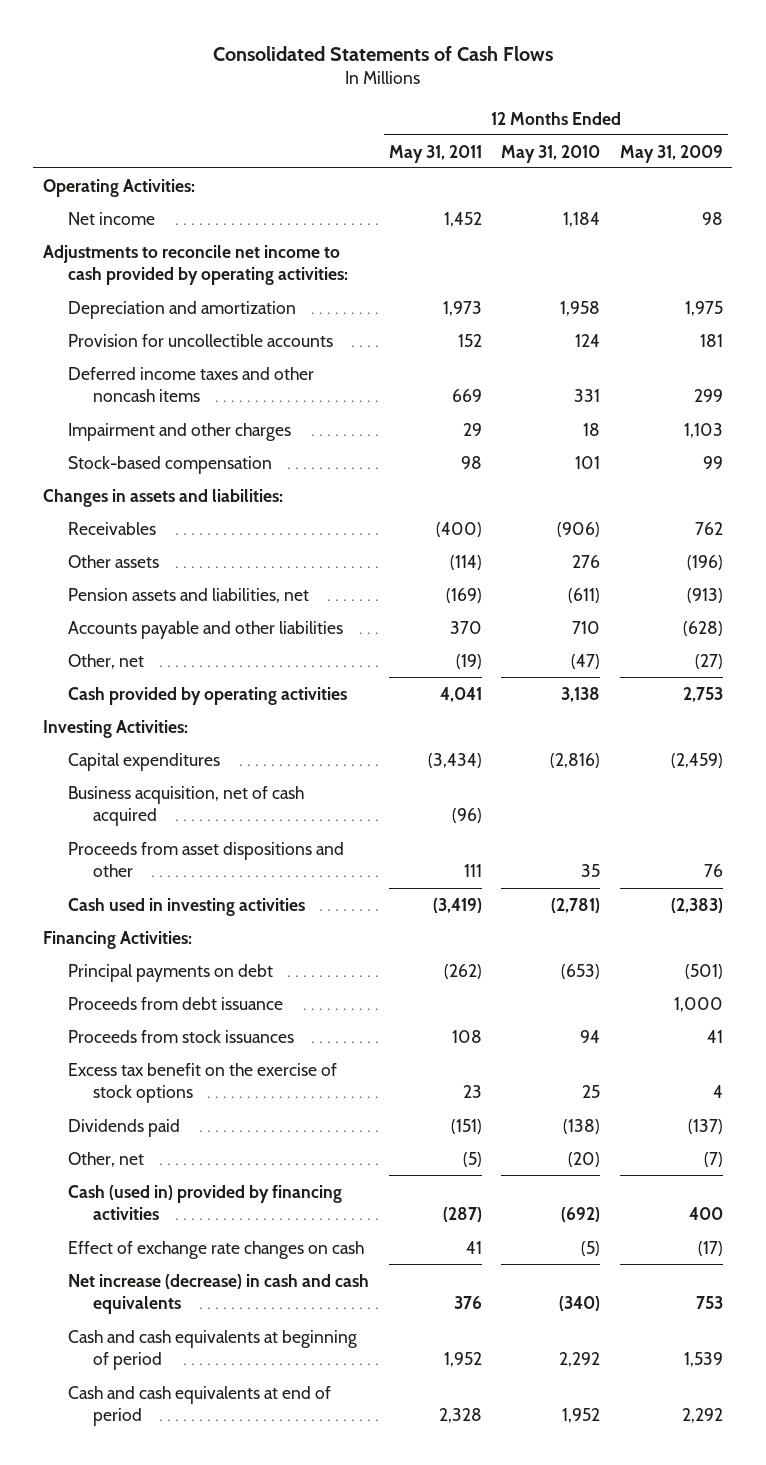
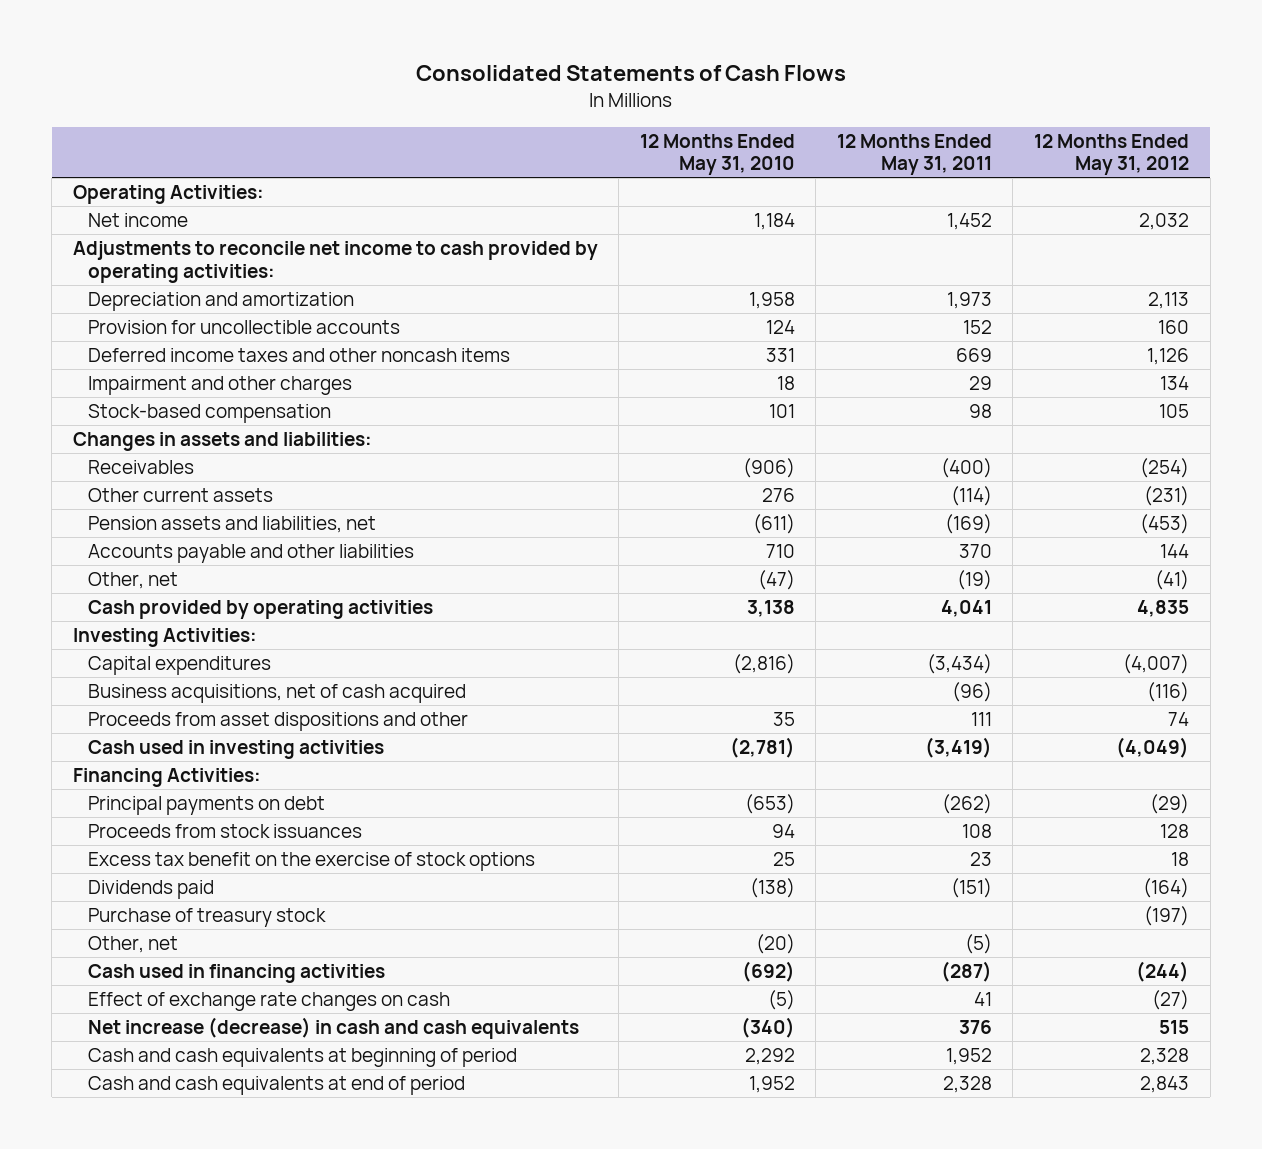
[619,144,723,163] May 31, 2009 -> none
none -> [1033,133,1189,176] 12 Months Ended May 31, 2012
[68,554,160,568] Other assets -> [87,488,273,503] Other current assets
[68,785,305,827] Business acquisition, net of cash acquired -> [87,684,466,704] Business acquisitions, net of cash acquired
[68,996,284,1010] Proceeds from debt issuance -> none
none -> [87,908,326,928] Purchase of treasury stock
[68,1184,343,1221] Cash (used in) provided by financing activities -> [87,964,385,984] Cash used in financing activities

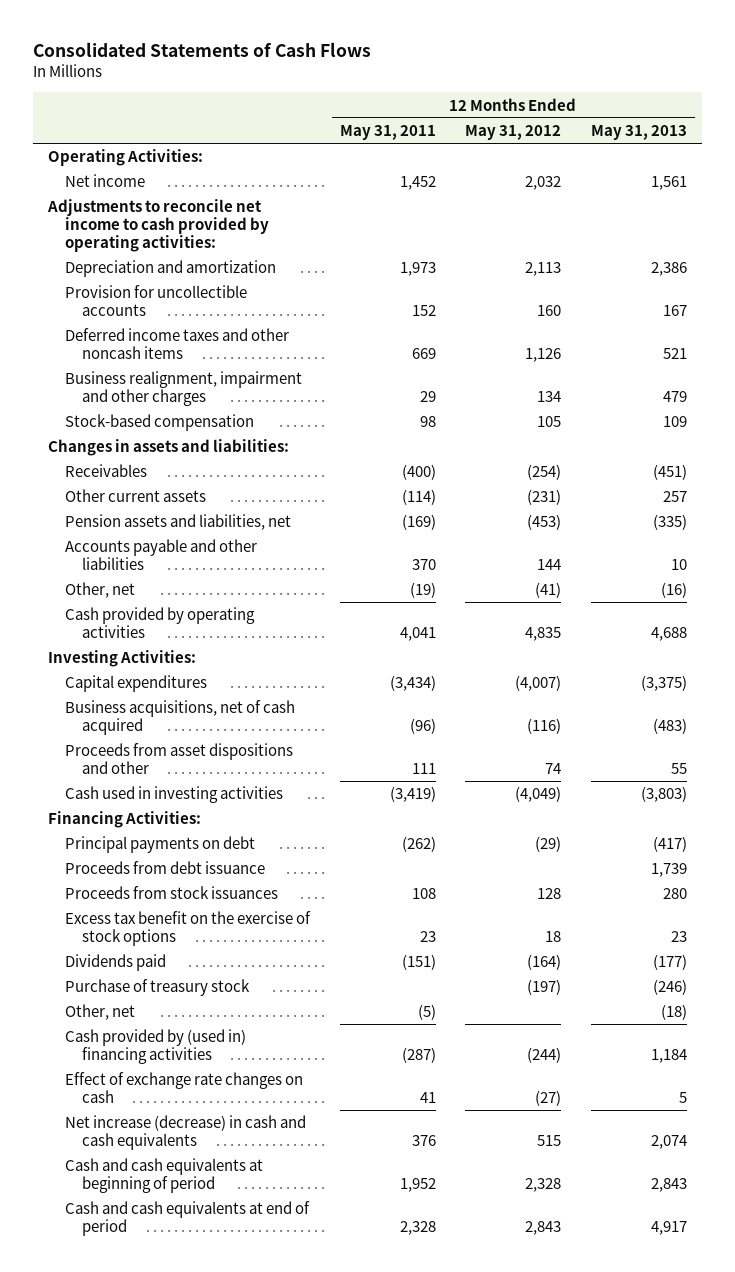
[639,133,795,176] 12 Months Ended May 31, 2010 -> none
none -> [591,124,688,140] May 31, 2013
[87,376,352,396] Impairment and other charges -> [64,371,302,407] Business realignment, impairment and other charges
none -> [64,861,265,875] Proceeds from debt issuance
[87,964,385,984] Cash used in financing activities -> [64,1029,246,1065] Cash provided by (used in) financing activities

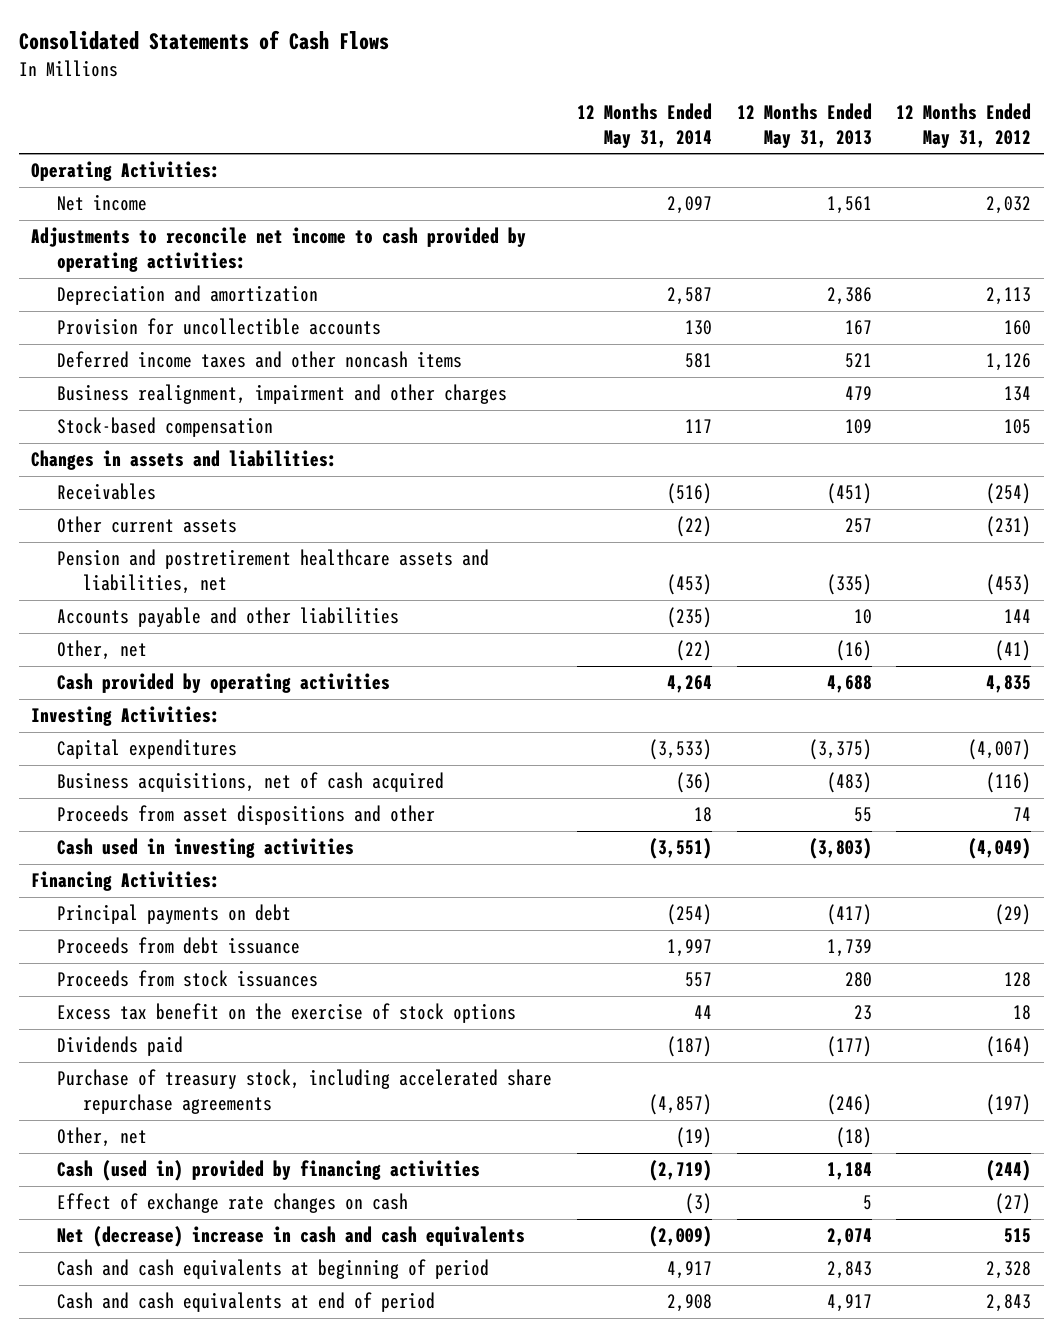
[339,124,436,140] May 31, 2011 -> none
none -> [576,102,712,148] 12 Months Ended May 31, 2014
[64,514,291,531] Pension assets and liabilities, net -> [56,549,489,595] Pension and postretirement healthcare assets and liabilities, net
[64,979,250,997] Purchase of treasury stock -> [56,1069,552,1115] Purchase of treasury stock, including accelerated share repurchase agreements
[64,1029,246,1065] Cash provided by (used in) financing activities -> [56,1160,480,1182] Cash (used in) provided by financing activities
[64,1115,306,1151] Net increase (decrease) in cash and cash equivalents -> [56,1226,525,1248] Net (decrease) increase in cash and cash equivalents

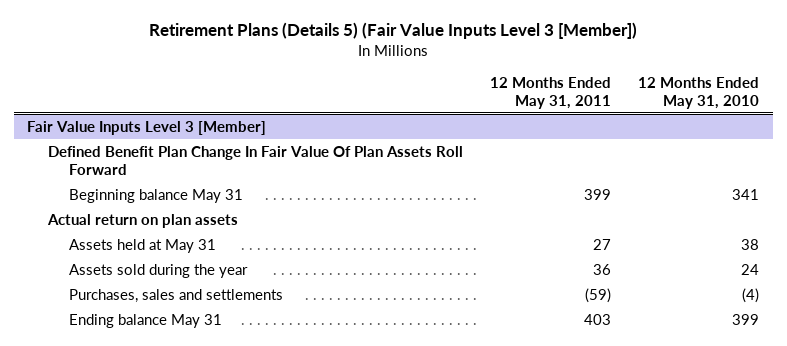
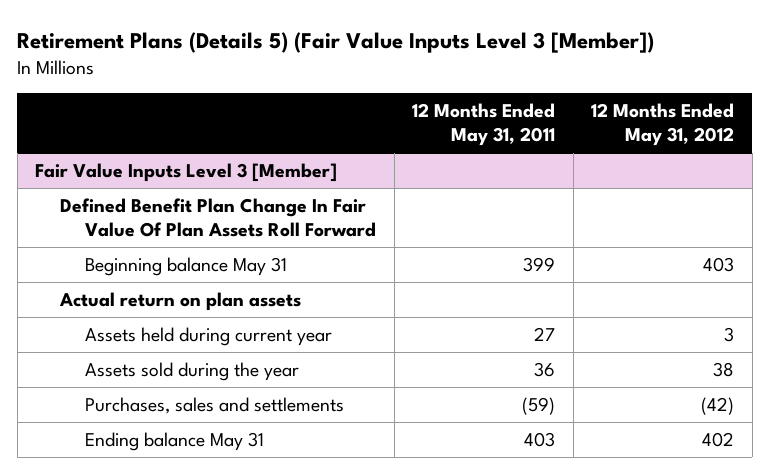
[638,76,760,109] 12 Months Ended May 31, 2010 -> none
none -> [591,103,735,147] 12 Months Ended May 31, 2012
[69,238,217,253] Assets held at May 31 -> [85,326,333,346] Assets held during current year

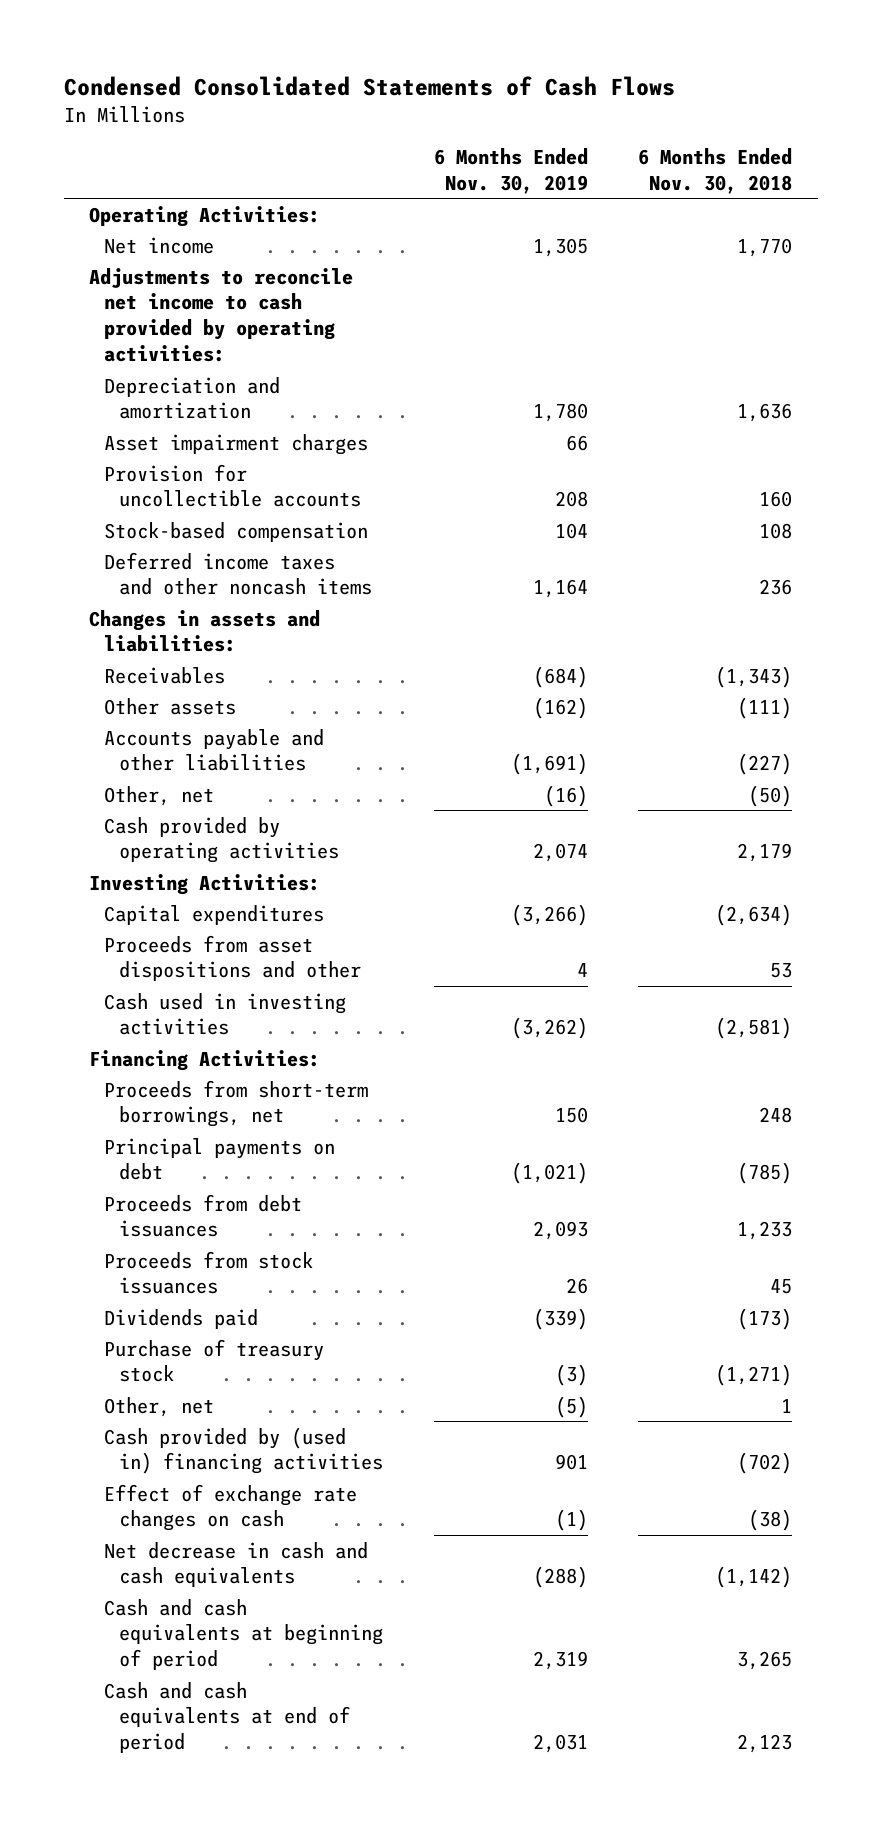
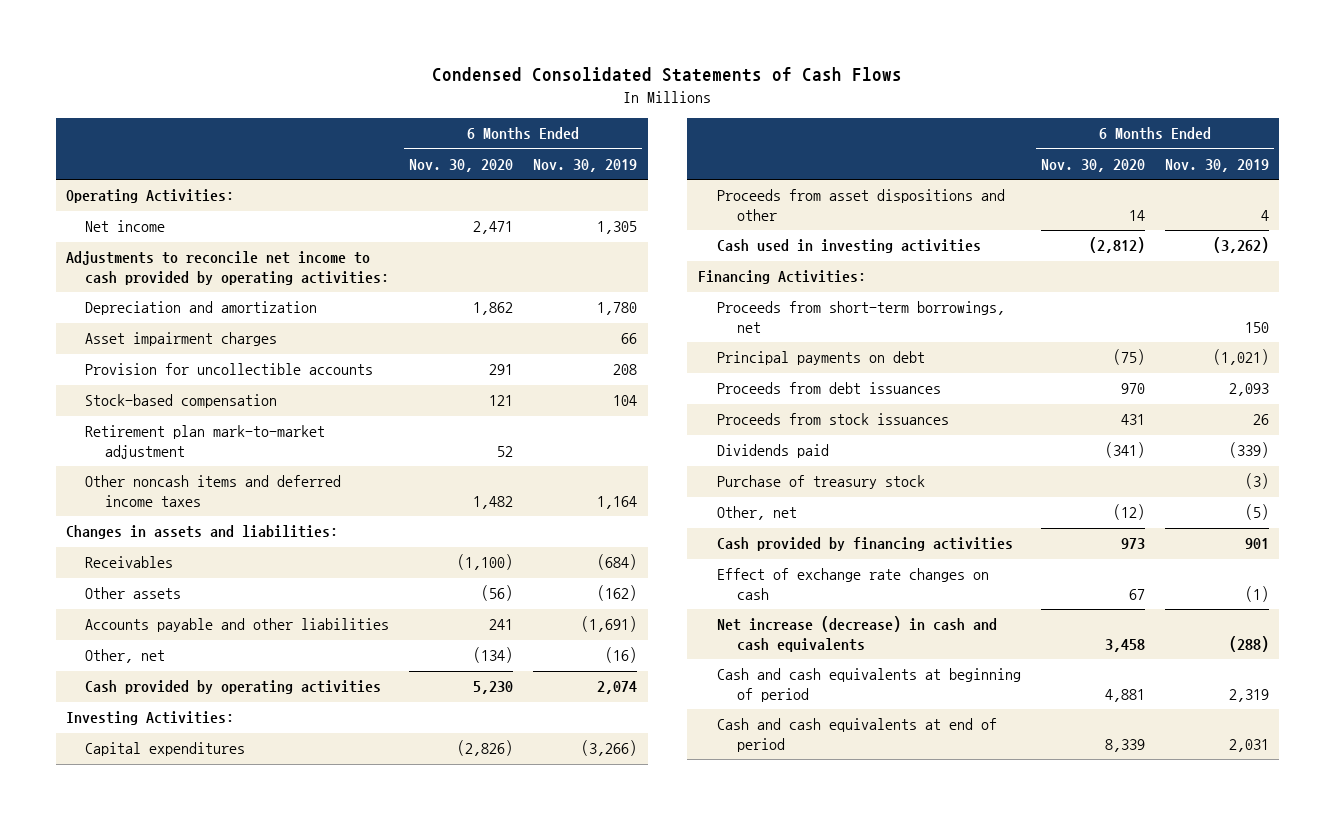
[638,148,793,194] 6 Months Ended Nov. 30, 2018 -> none
none -> [409,158,514,172] Nov. 30, 2020
none -> [85,425,326,460] Retirement plan mark-to-market adjustment
[103,551,372,596] Deferred income taxes and other noncash items -> [85,475,342,508] Other noncash items and deferred income taxes
[103,1426,383,1475] Cash provided by (used in) financing activities -> [717,537,1014,552] Cash provided by financing activities
[103,1541,368,1588] Net decrease in cash and cash equivalents -> [717,616,998,653] Net increase (decrease) in cash and cash equivalents

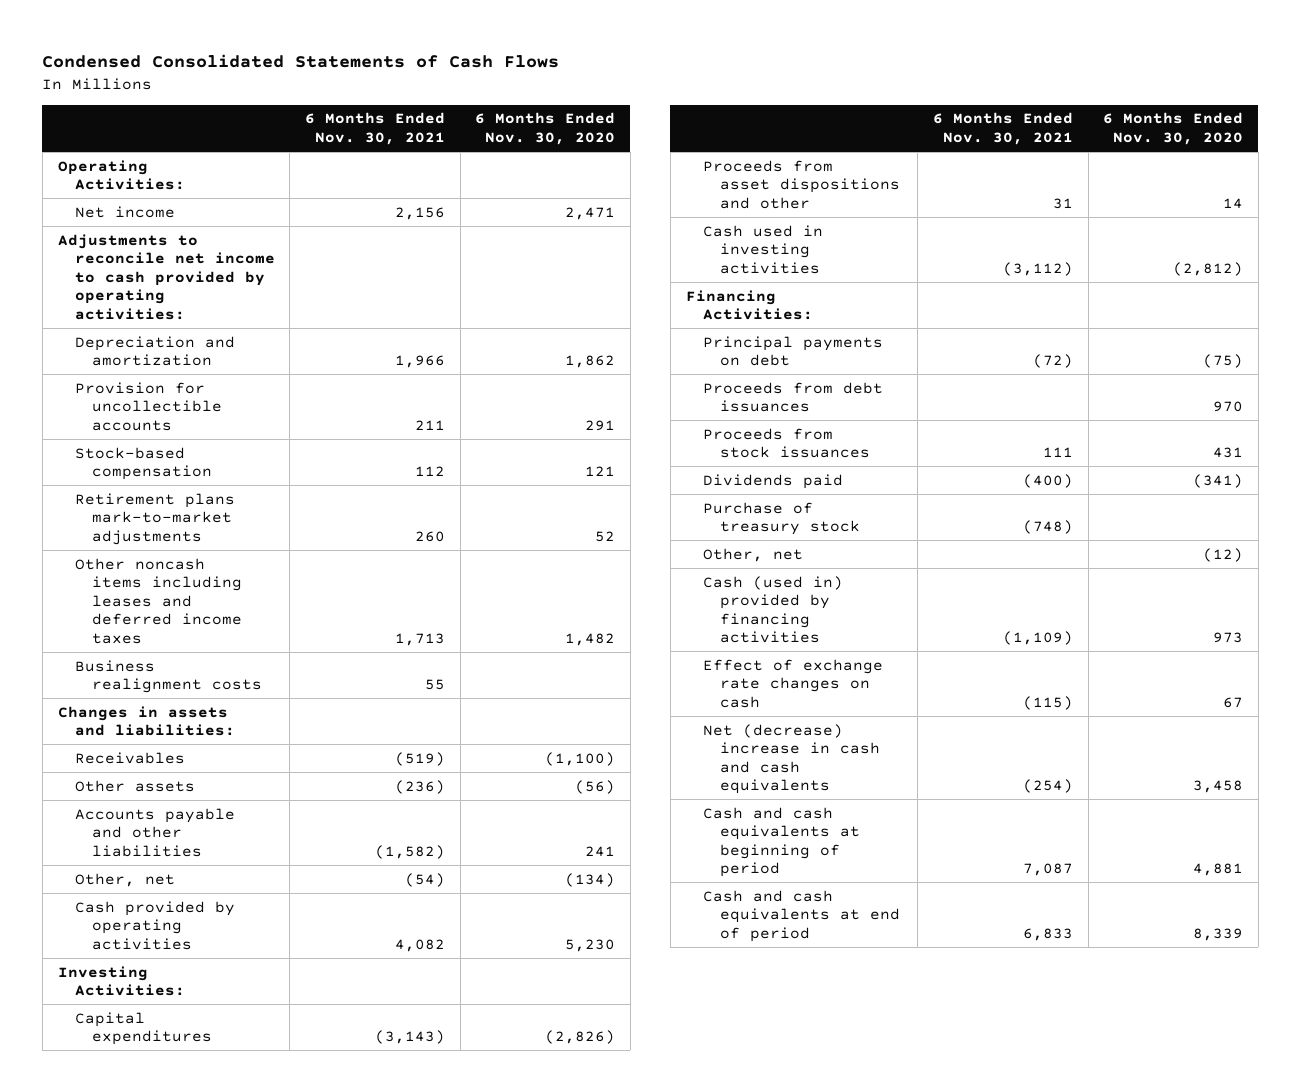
[533,158,638,172] Nov. 30, 2019 -> none
none -> [305,112,446,146] 6 Months Ended Nov. 30, 2021
[85,332,278,347] Asset impairment charges -> none
[85,425,326,460] Retirement plan mark-to-market adjustment -> [74,492,235,545] Retirement plans mark-to-market adjustments
[85,475,342,508] Other noncash items and deferred income taxes -> [74,557,242,644] Other noncash items including leases and deferred income taxes
none -> [74,659,262,694] Business realignment costs
[717,301,1006,334] Proceeds from short-term borrowings, net -> none
[717,537,1014,552] Cash provided by financing activities -> [702,575,843,644] Cash (used in) provided by financing activities
[717,616,998,653] Net increase (decrease) in cash and cash equivalents -> [702,723,880,795] Net (decrease) increase in cash and cash equivalents

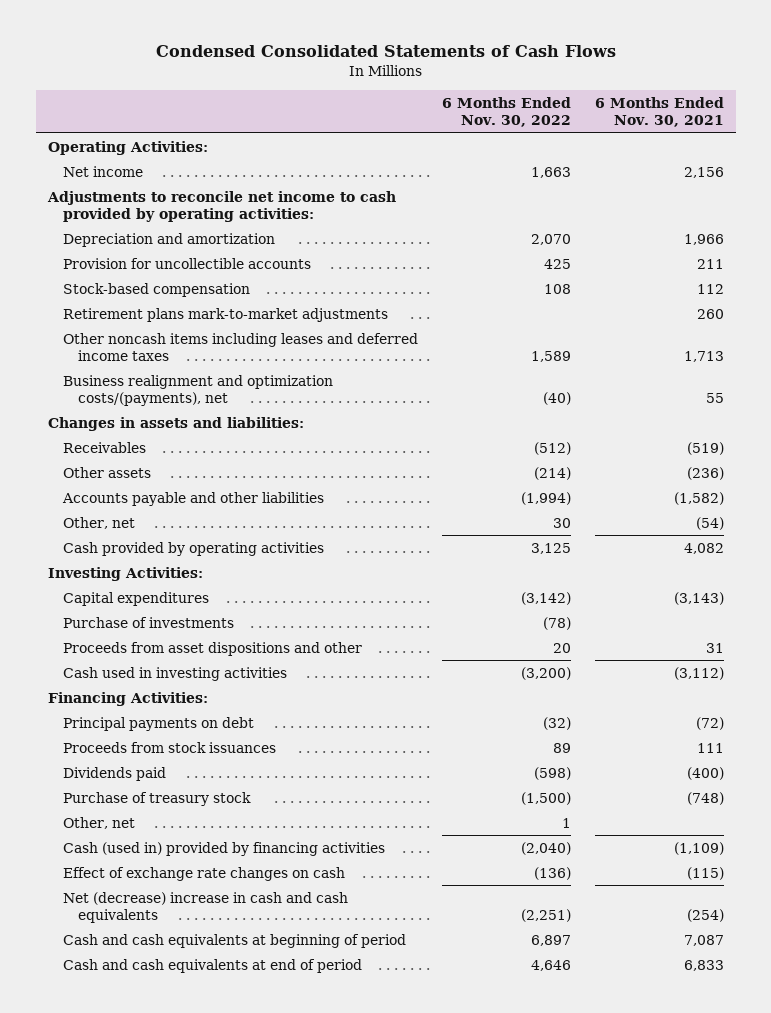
[475,112,616,146] 6 Months Ended Nov. 30, 2020 -> none
none -> [441,96,571,127] 6 Months Ended Nov. 30, 2022
[74,659,262,694] Business realignment costs -> none
none -> [62,374,333,406] Business realignment and optimization costs/(payments), net
none -> [62,616,234,628] Purchase of investments
[702,381,883,413] Proceeds from debt issuances -> none

